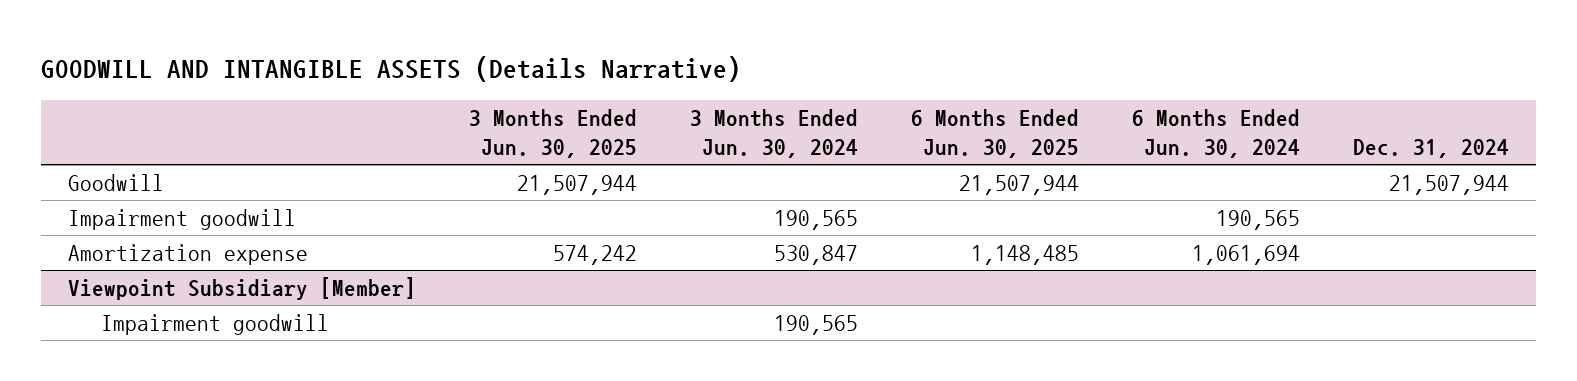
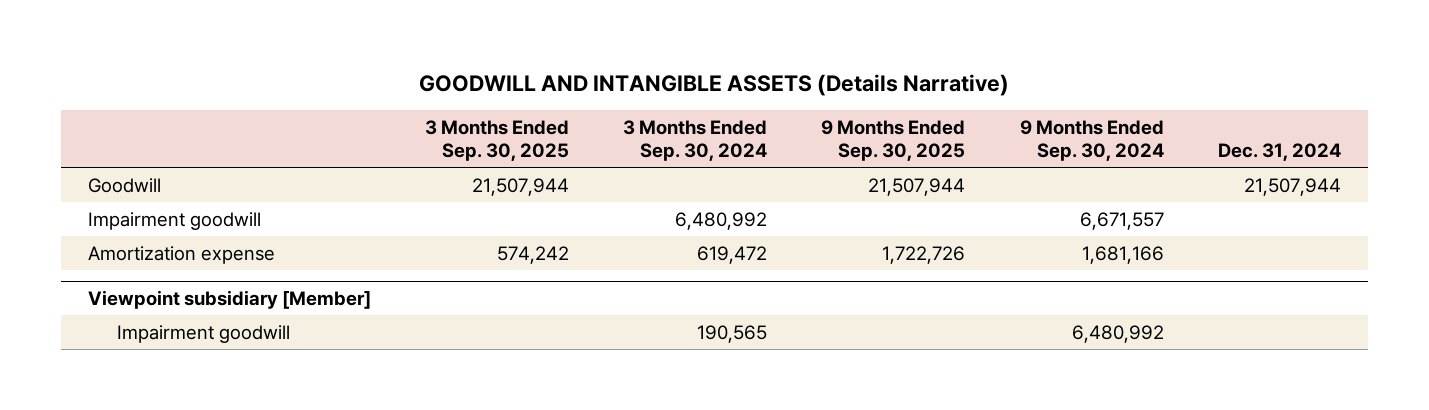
[468,108,637,158] 3 Months Ended Jun. 30, 2025 -> none
[690,108,859,158] 3 Months Ended Jun. 30, 2024 -> none
[911,108,1080,158] 6 Months Ended Jun. 30, 2025 -> none
[1132,108,1301,158] 6 Months Ended Jun. 30, 2024 -> none
none -> [425,120,570,161] 3 Months Ended Sep. 30, 2025
none -> [623,120,768,161] 3 Months Ended Sep. 30, 2024
none -> [821,120,966,161] 9 Months Ended Sep. 30, 2025
none -> [1019,120,1164,161] 9 Months Ended Sep. 30, 2024
[67,276,416,300] Viewpoint Subsidiary [Member] -> [88,290,372,310] Viewpoint subsidiary [Member]

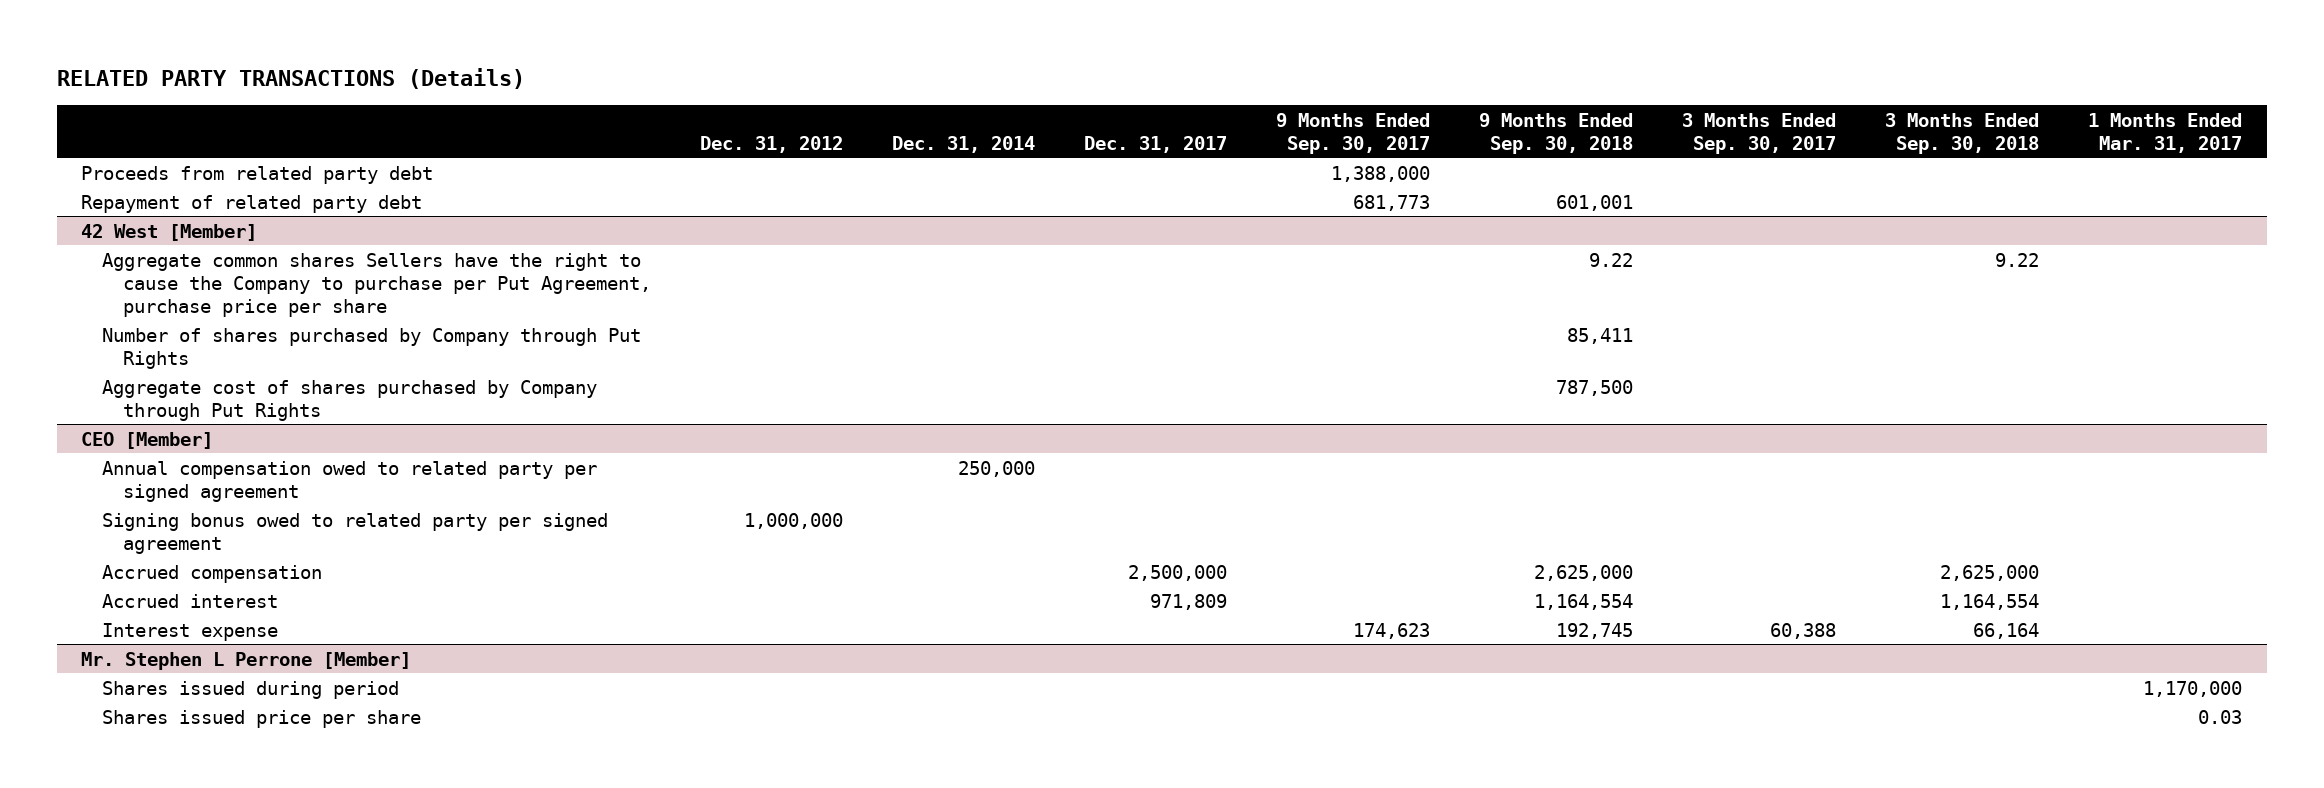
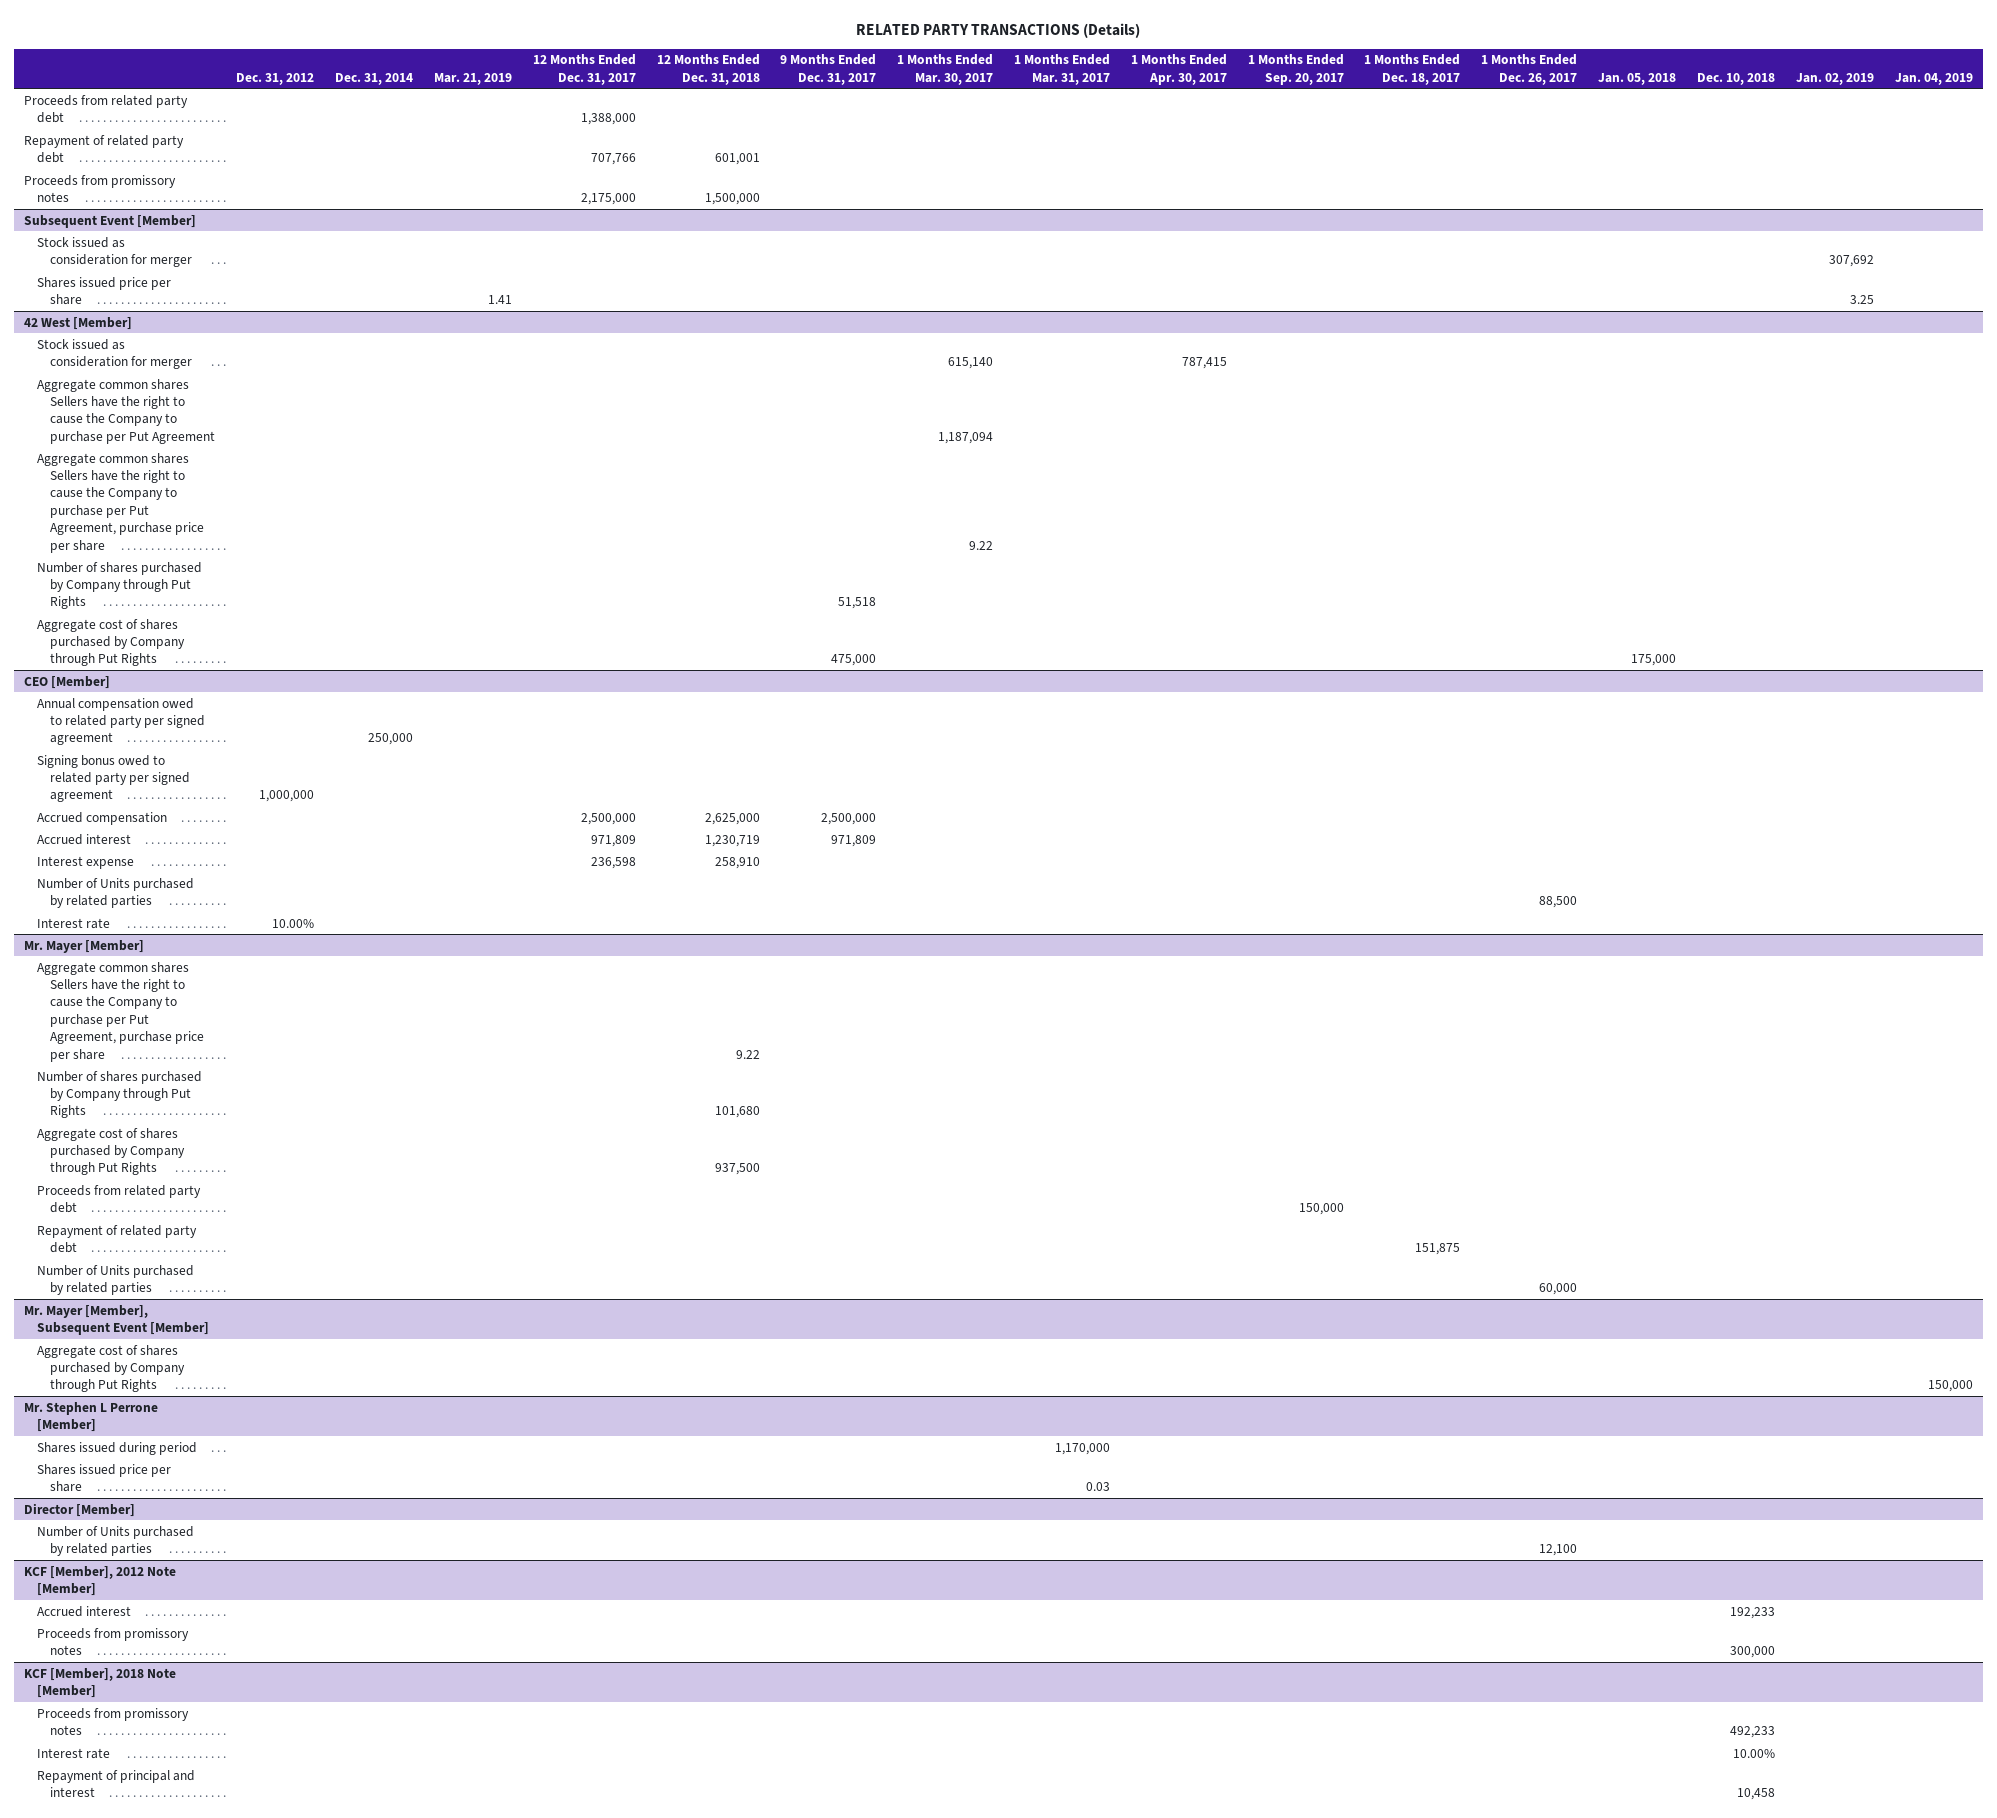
[1084,135,1228,153] Dec. 31, 2017 -> none
[1276,112,1431,154] 9 Months Ended Sep. 30, 2017 -> none
[1479,112,1634,154] 9 Months Ended Sep. 30, 2018 -> none
[1682,112,1837,154] 3 Months Ended Sep. 30, 2017 -> none
[1885,112,2040,154] 3 Months Ended Sep. 30, 2018 -> none
none -> [433,72,512,85] Mar. 21, 2019
none -> [532,54,636,85] 12 Months Ended Dec. 31, 2017
none -> [656,54,760,85] 12 Months Ended Dec. 31, 2018
none -> [780,54,877,85] 9 Months Ended Dec. 31, 2017
none -> [897,54,994,85] 1 Months Ended Mar. 30, 2017
none -> [1130,54,1227,85] 1 Months Ended Apr. 30, 2017
none -> [1247,54,1344,85] 1 Months Ended Sep. 20, 2017
none -> [1364,54,1461,85] 1 Months Ended Dec. 18, 2017
none -> [1481,54,1578,85] 1 Months Ended Dec. 26, 2017
none -> [1598,72,1677,85] Jan. 05, 2018
none -> [1696,72,1775,85] Dec. 10, 2018
none -> [1795,72,1874,85] Jan. 02, 2019
none -> [1894,72,1973,85] Jan. 04, 2019
none -> [24,174,177,203] Proceeds from promissory notes
none -> [24,214,197,228] Subsequent Event [Member]
none -> [37,236,193,268] Stock issued as consideration for merger
none -> [37,276,172,306] Shares issued price per share
none -> [37,338,193,370] Stock issued as consideration for merger
none -> [37,378,216,444] Aggregate common shares Sellers have the right to cause the Company to purchase per Put Agreement
none -> [37,877,195,909] Number of Units purchased by related parties
none -> [37,917,111,929] Interest rate
none -> [24,939,145,953] Mr. Mayer [Member]
none -> [37,961,205,1062] Aggregate common shares Sellers have the right to cause the Company to purchase per Put Agreement, purchase price per share
none -> [37,1070,203,1119] Number of shares purchased by Company through Put Rights
none -> [37,1127,186,1176] Aggregate cost of shares purchased by Company through Put Rights
none -> [37,1184,202,1214] Proceeds from related party debt
none -> [37,1224,198,1254] Repayment of related party debt
none -> [37,1264,195,1296] Number of Units purchased by related parties
none -> [24,1304,210,1336] Mr. Mayer [Member], Subsequent Event [Member]
none -> [37,1344,186,1393] Aggregate cost of shares purchased by Company through Put Rights
none -> [24,1502,136,1517] Director [Member]
none -> [37,1525,195,1557] Number of Units purchased by related parties
none -> [24,1565,177,1597] KCF [Member], 2012 Note [Member]
none -> [37,1605,132,1617] Accrued interest
none -> [37,1627,190,1656] Proceeds from promissory notes
none -> [24,1667,177,1699] KCF [Member], 2018 Note [Member]
none -> [37,1707,190,1736] Proceeds from promissory notes
none -> [37,1747,111,1759] Interest rate
none -> [37,1769,196,1798] Repayment of principal and interest

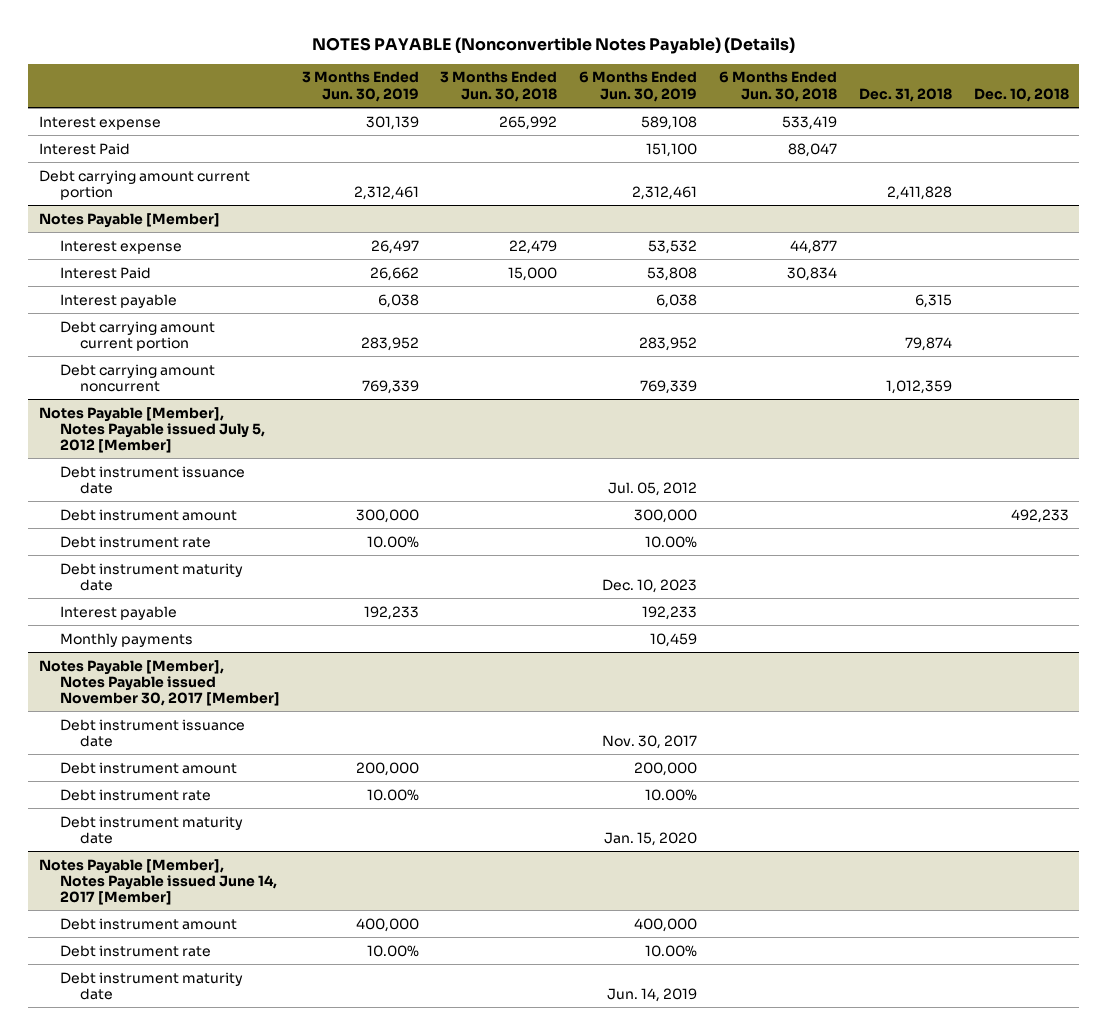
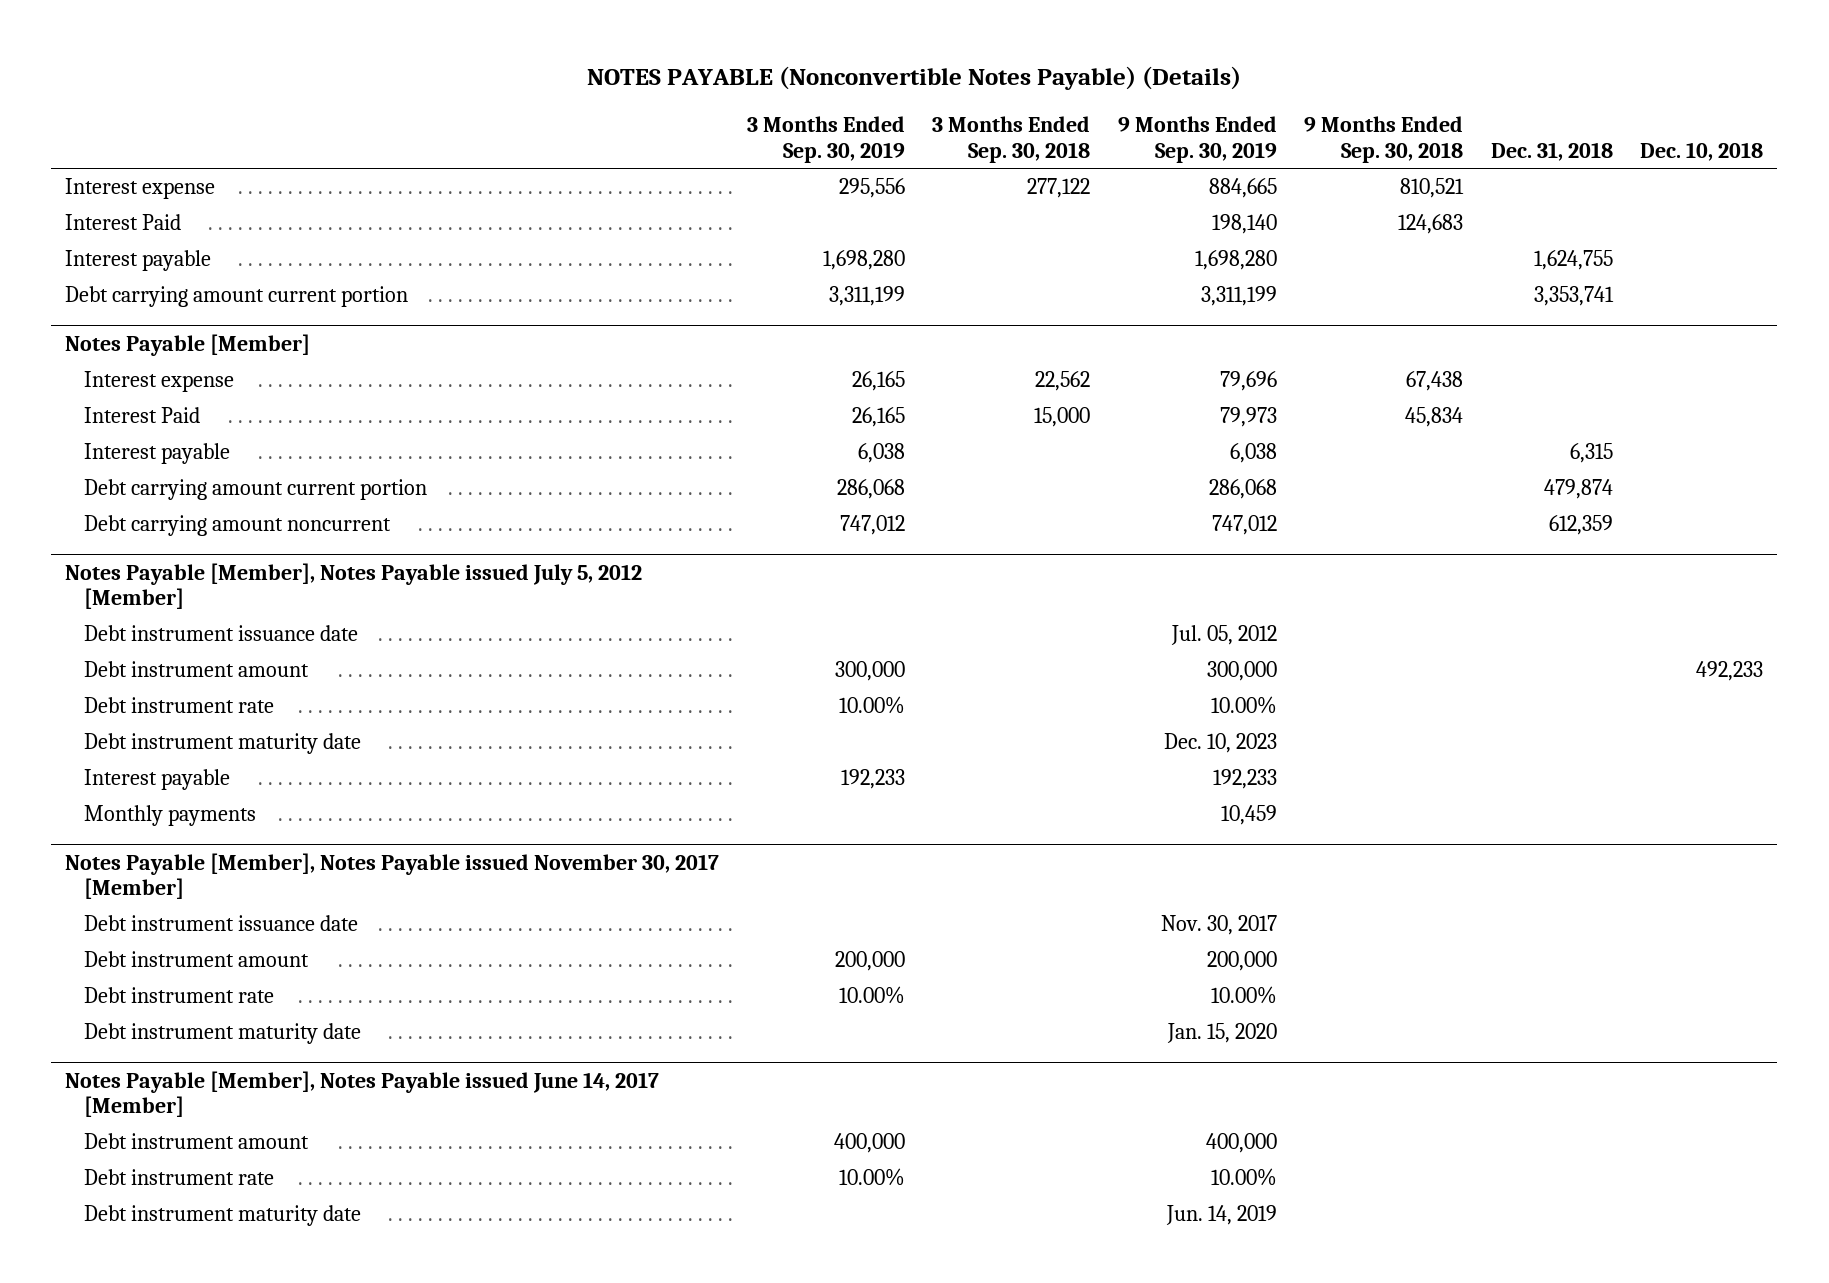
[301,71,419,102] 3 Months Ended Jun. 30, 2019 -> none
[440,71,558,102] 3 Months Ended Jun. 30, 2018 -> none
[579,71,698,102] 6 Months Ended Jun. 30, 2019 -> none
[718,71,837,102] 6 Months Ended Jun. 30, 2018 -> none
none -> [746,116,905,163] 3 Months Ended Sep. 30, 2019
none -> [932,116,1091,163] 3 Months Ended Sep. 30, 2018
none -> [1117,116,1277,163] 9 Months Ended Sep. 30, 2019
none -> [1304,116,1464,163] 9 Months Ended Sep. 30, 2018
none -> [65,250,212,272] Interest payable
[886,185,952,200] 2,411,828 -> [1533,286,1614,307] 3,353,741
[904,336,952,351] 79,874 -> [1543,479,1613,500] 479,874
[885,379,952,394] 1,012,359 -> [1548,515,1613,536] 612,359

